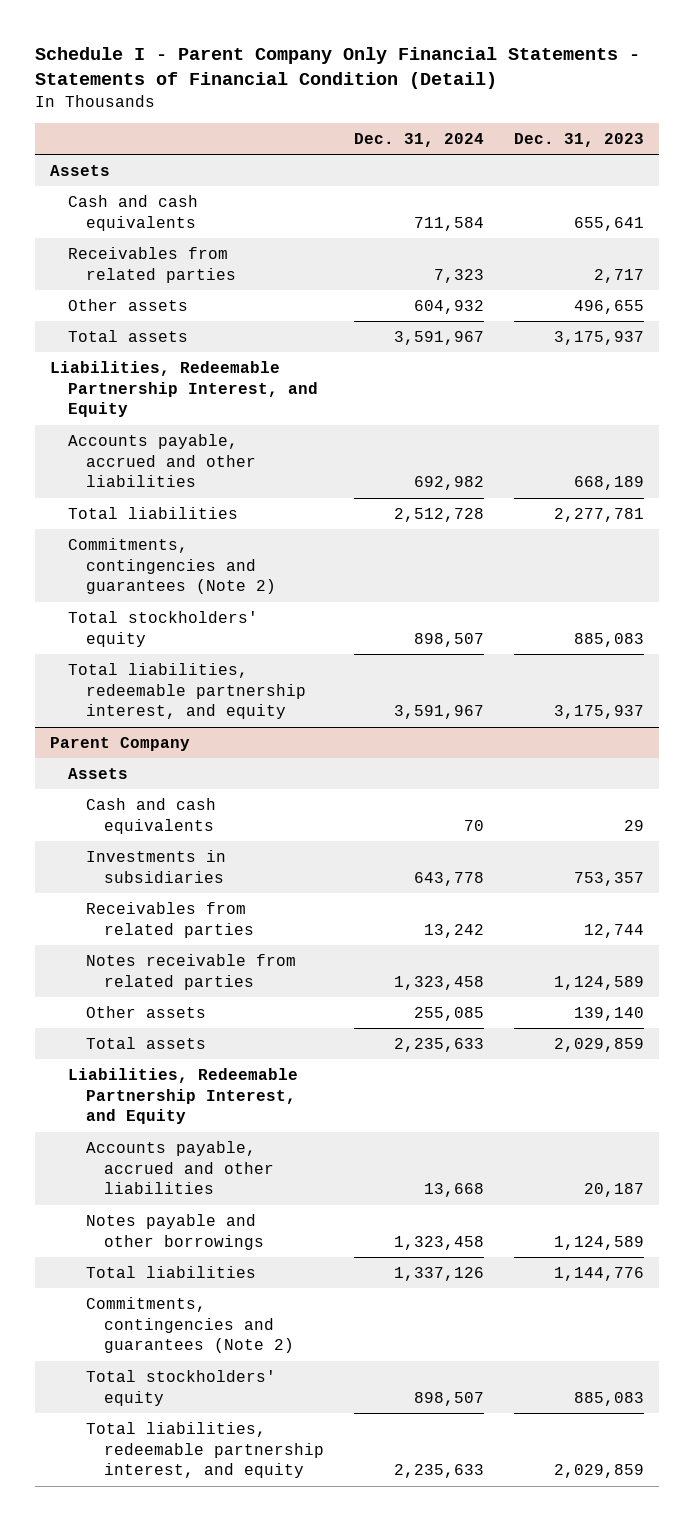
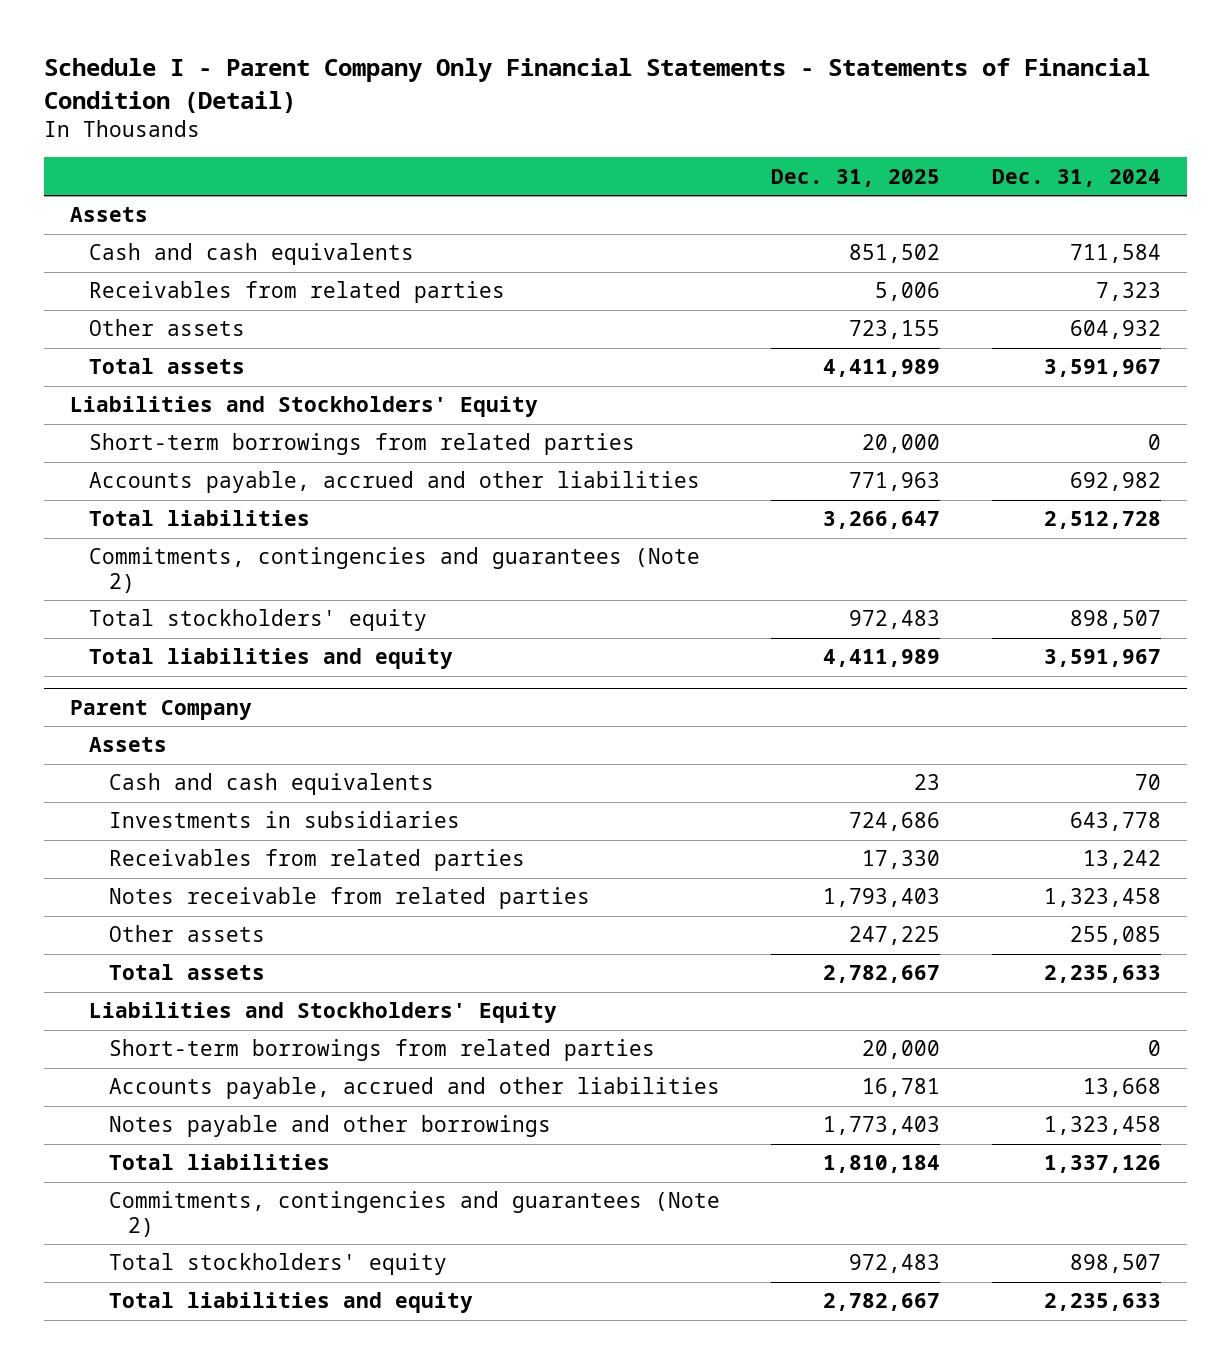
[514,132,645,147] Dec. 31, 2023 -> none
none -> [771,168,941,187] Dec. 31, 2025
[50,360,319,418] Liabilities, Redeemable Partnership Interest, and Equity -> [69,396,538,418] Liabilities and Stockholders' Equity
none -> [89,433,636,456] Short-term borrowings from related parties
[68,662,307,720] Total liabilities, redeemable partnership interest, and equity -> [89,648,454,670] Total liabilities and equity
[68,1067,299,1125] Liabilities, Redeemable Partnership Interest, and Equity -> [89,1002,558,1024] Liabilities and Stockholders' Equity
none -> [108,1039,655,1062] Short-term borrowings from related parties
[86,1421,325,1479] Total liabilities, redeemable partnership interest, and equity -> [108,1292,473,1314] Total liabilities and equity

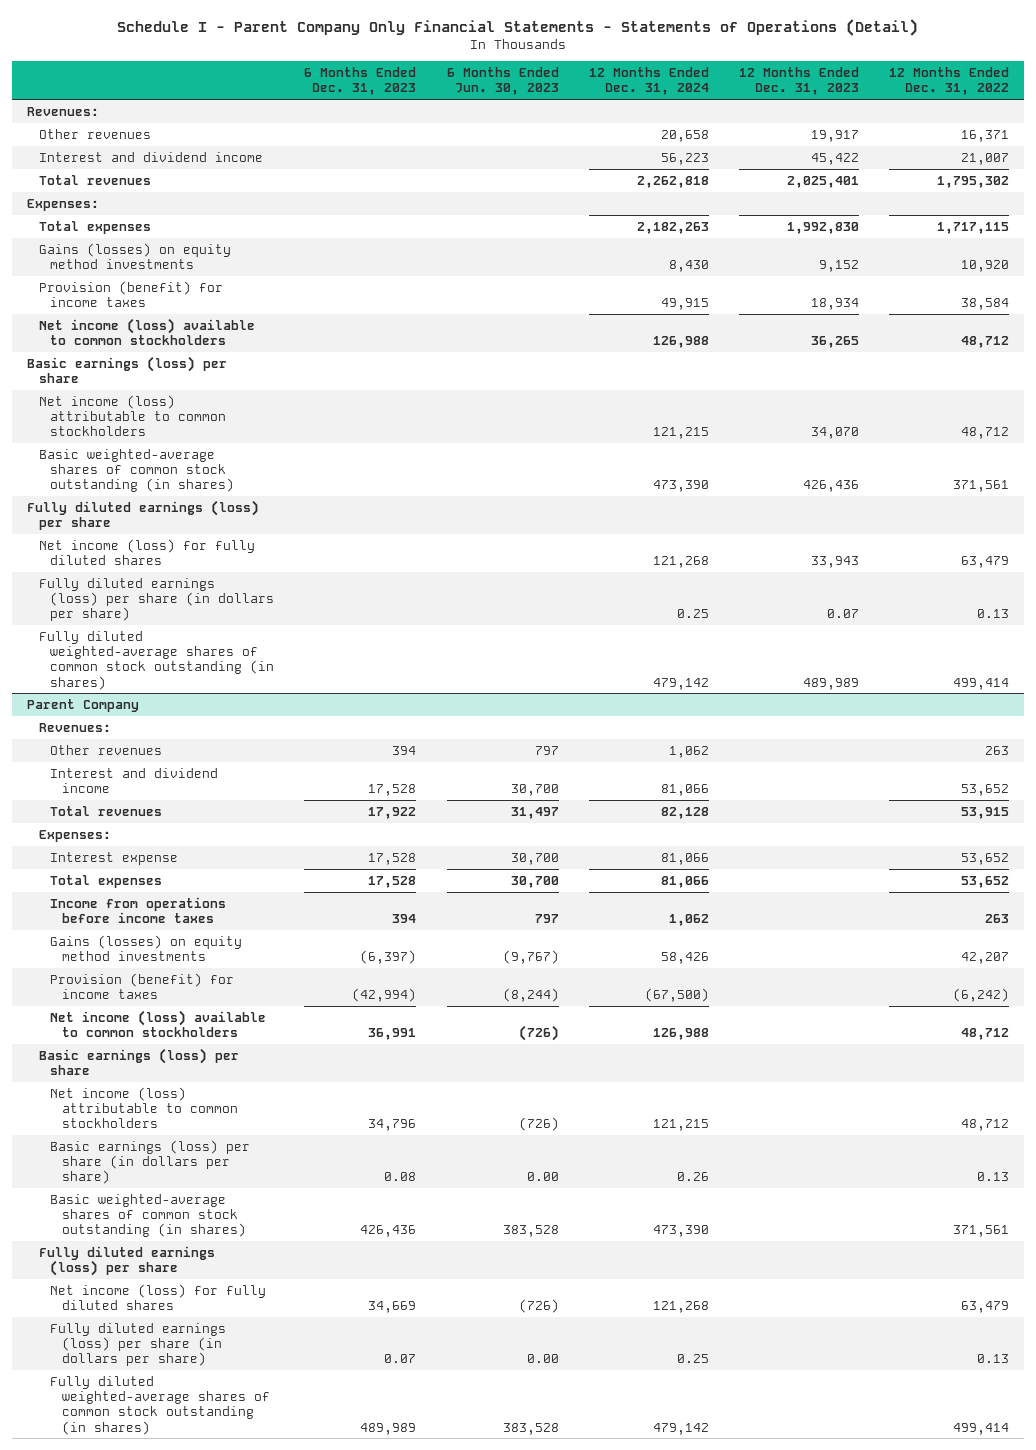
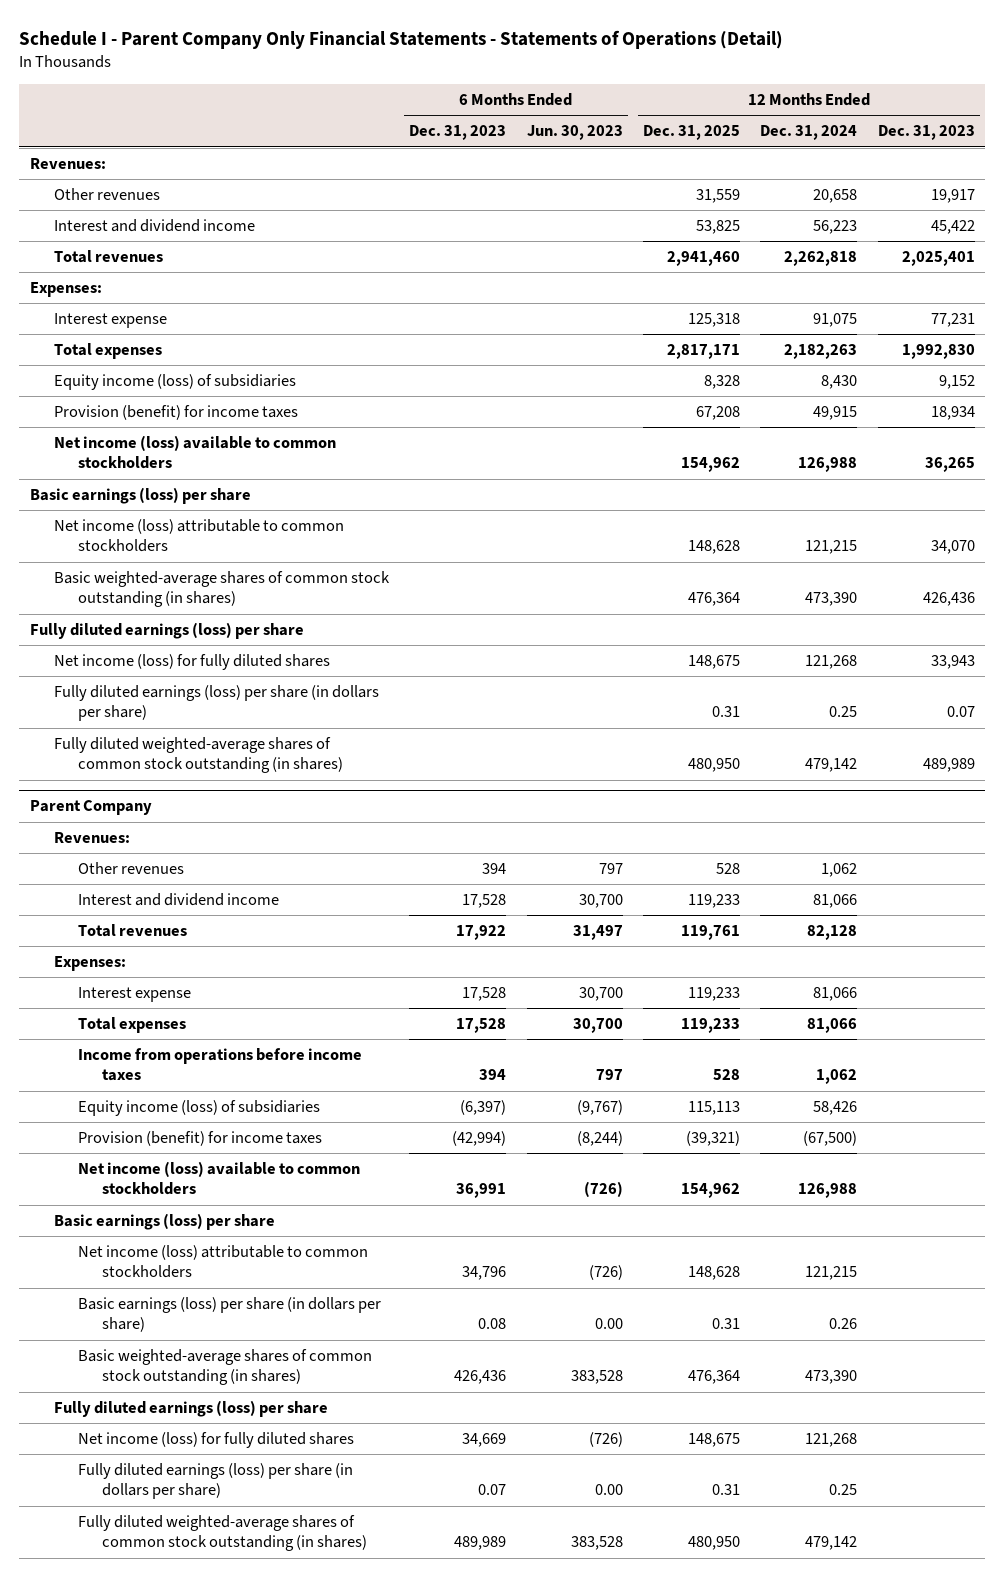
[889,67,1010,96] 12 Months Ended Dec. 31, 2022 -> none
none -> [642,125,740,141] Dec. 31, 2025
none -> [53,313,167,329] Interest expense
[38,242,231,270] Gains (losses) on equity method investments -> [53,374,296,391] Equity income (loss) of subsidiaries
[50,934,243,962] Gains (losses) on equity method investments -> [78,1100,321,1117] Equity income (loss) of subsidiaries

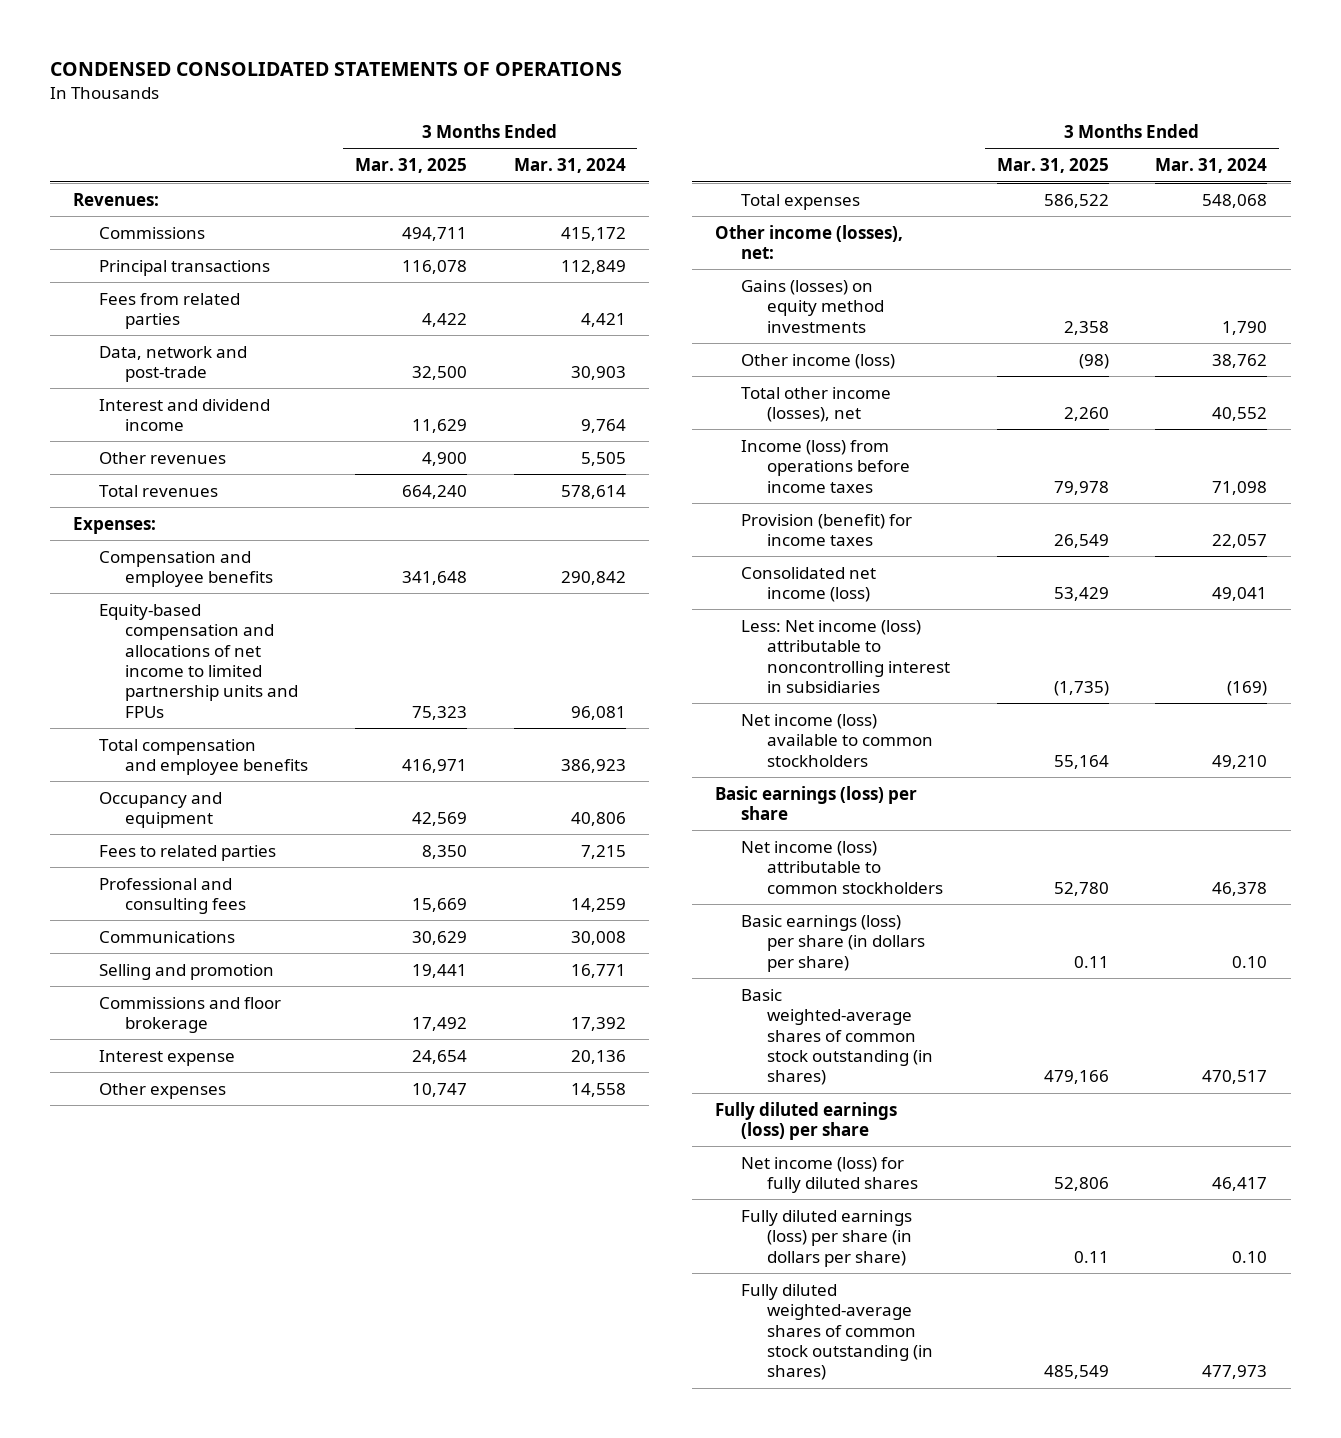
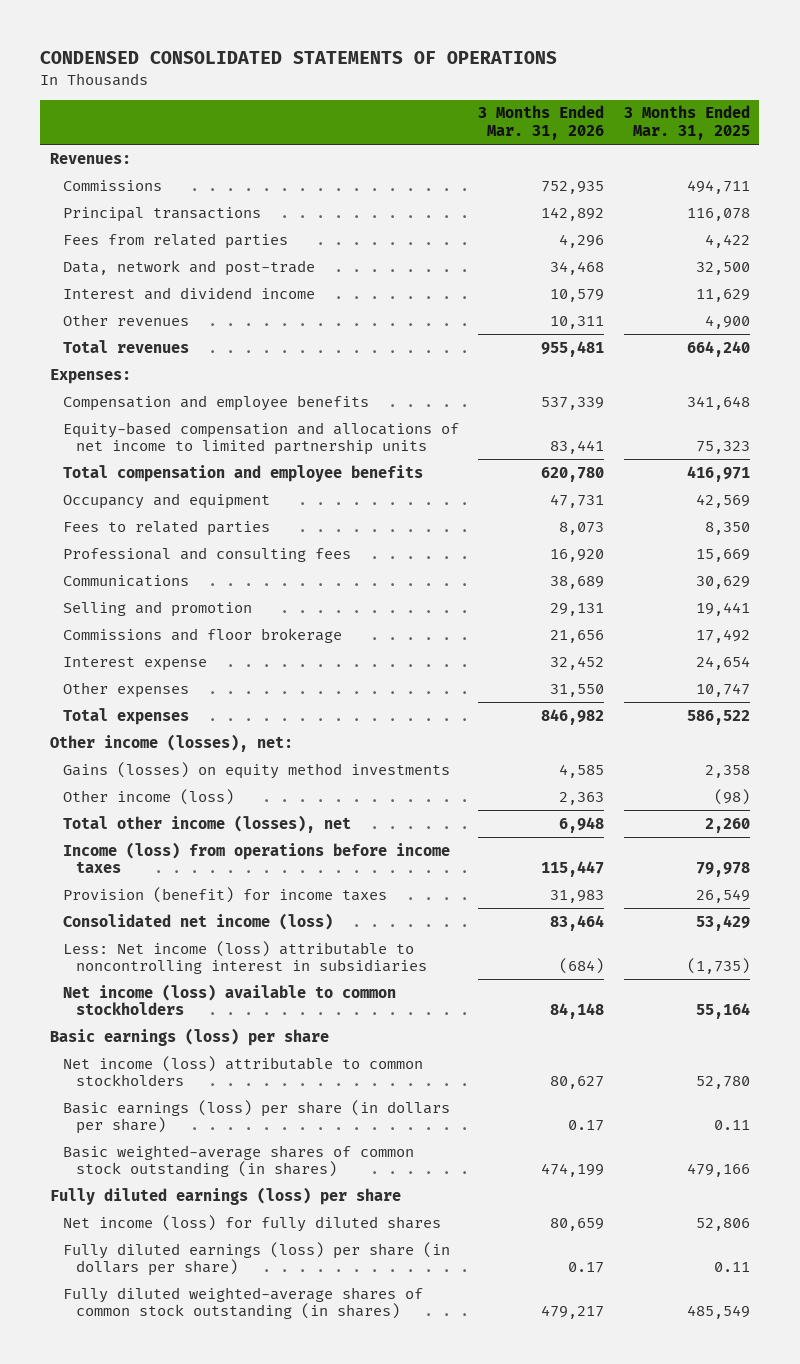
[513,158,626,174] Mar. 31, 2024 -> none
none -> [478,105,605,141] 3 Months Ended Mar. 31, 2026
[98,603,298,718] Equity-based compensation and allocations of net income to limited partnership units and FPUs -> [63,421,460,456] Equity-based compensation and allocations of net income to limited partnership units

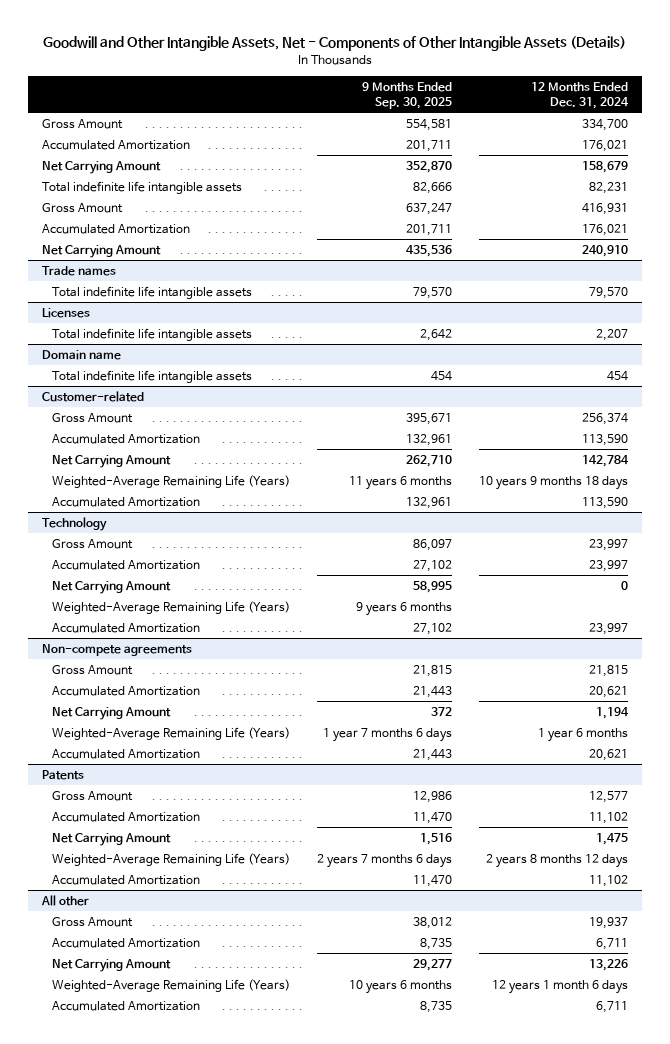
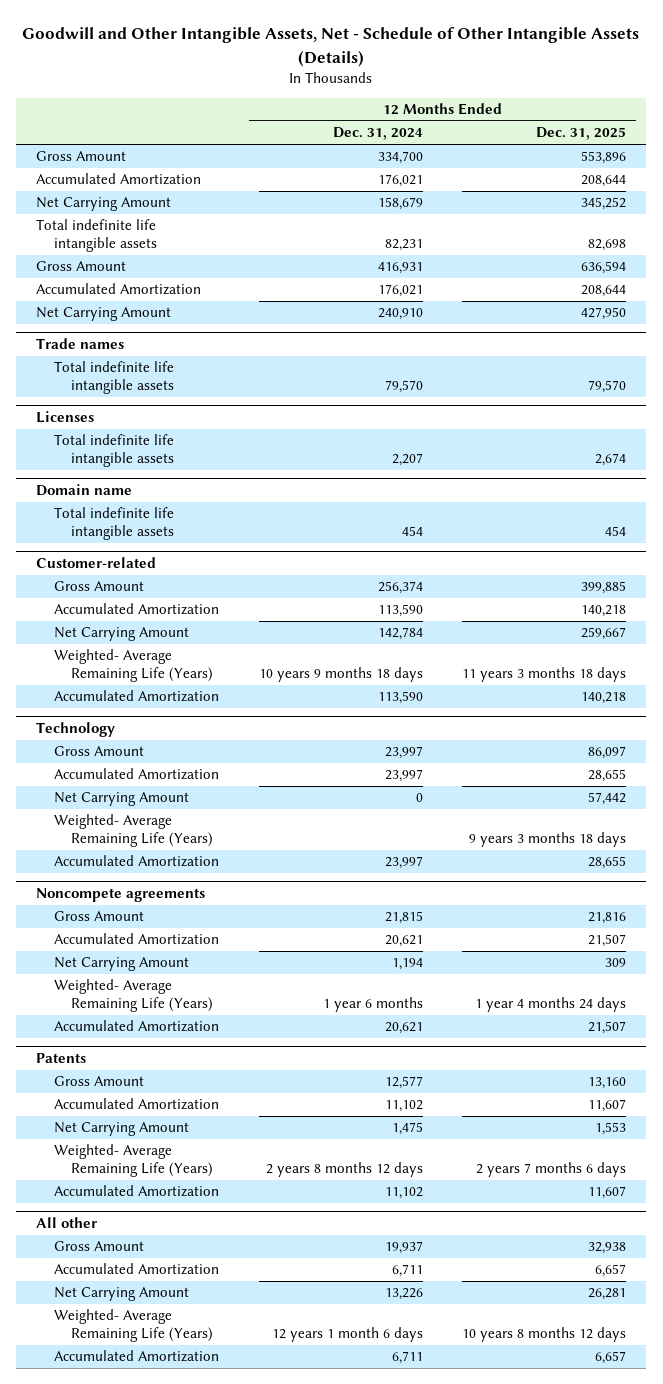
[43,36,627,52] Goodwill and Other Intangible Assets, Net - Components of Other Intangible Assets (Details) -> [22,27,640,67] Goodwill and Other Intangible Assets, Net - Schedule of Other Intangible Assets (Details)
[361,81,452,110] 9 Months Ended Sep. 30, 2025 -> none
none -> [536,127,627,141] Dec. 31, 2025
[51,474,290,488] Weighted-Average Remaining Life (Years) -> [53,649,214,683] Weighted- Average Remaining Life (Years)
[51,600,290,614] Weighted-Average Remaining Life (Years) -> [53,814,214,848] Weighted- Average Remaining Life (Years)
[42,643,193,656] Non-compete agreements -> [36,888,206,903] Noncompete agreements
[51,726,290,740] Weighted-Average Remaining Life (Years) -> [53,979,214,1013] Weighted- Average Remaining Life (Years)
[51,852,290,866] Weighted-Average Remaining Life (Years) -> [53,1144,214,1178] Weighted- Average Remaining Life (Years)
[51,978,290,992] Weighted-Average Remaining Life (Years) -> [53,1309,214,1343] Weighted- Average Remaining Life (Years)

